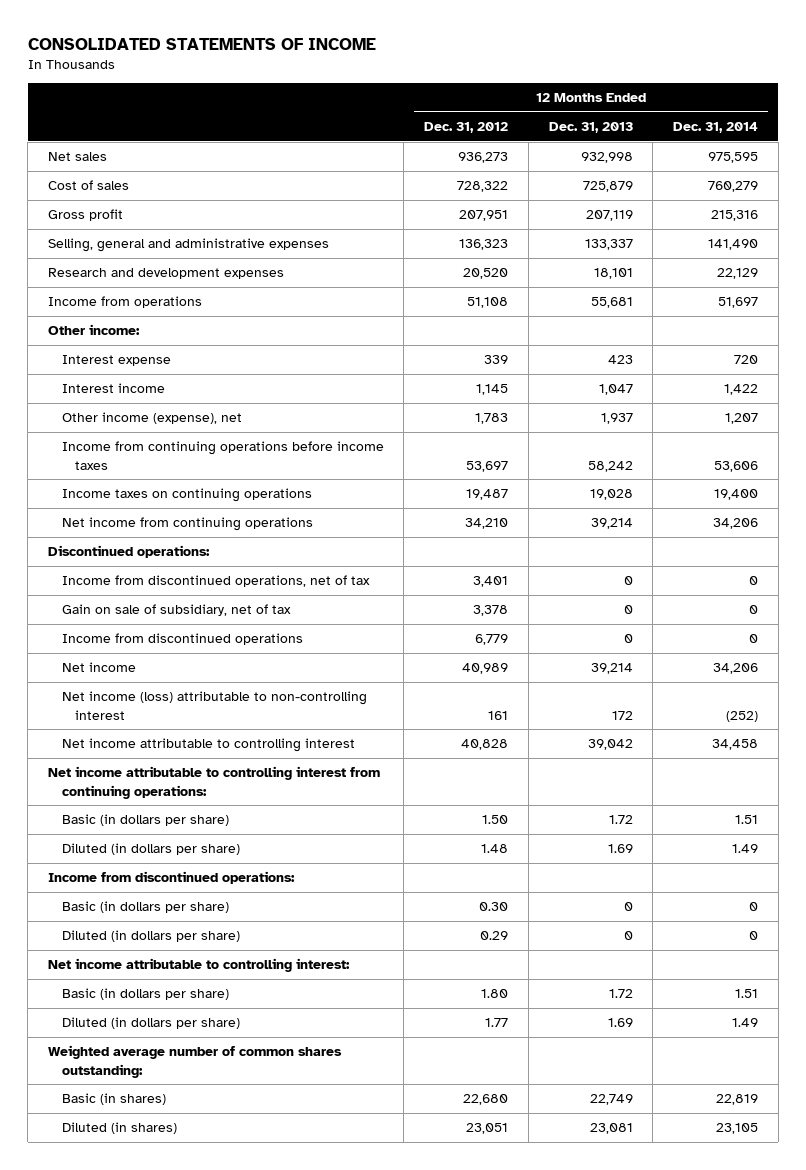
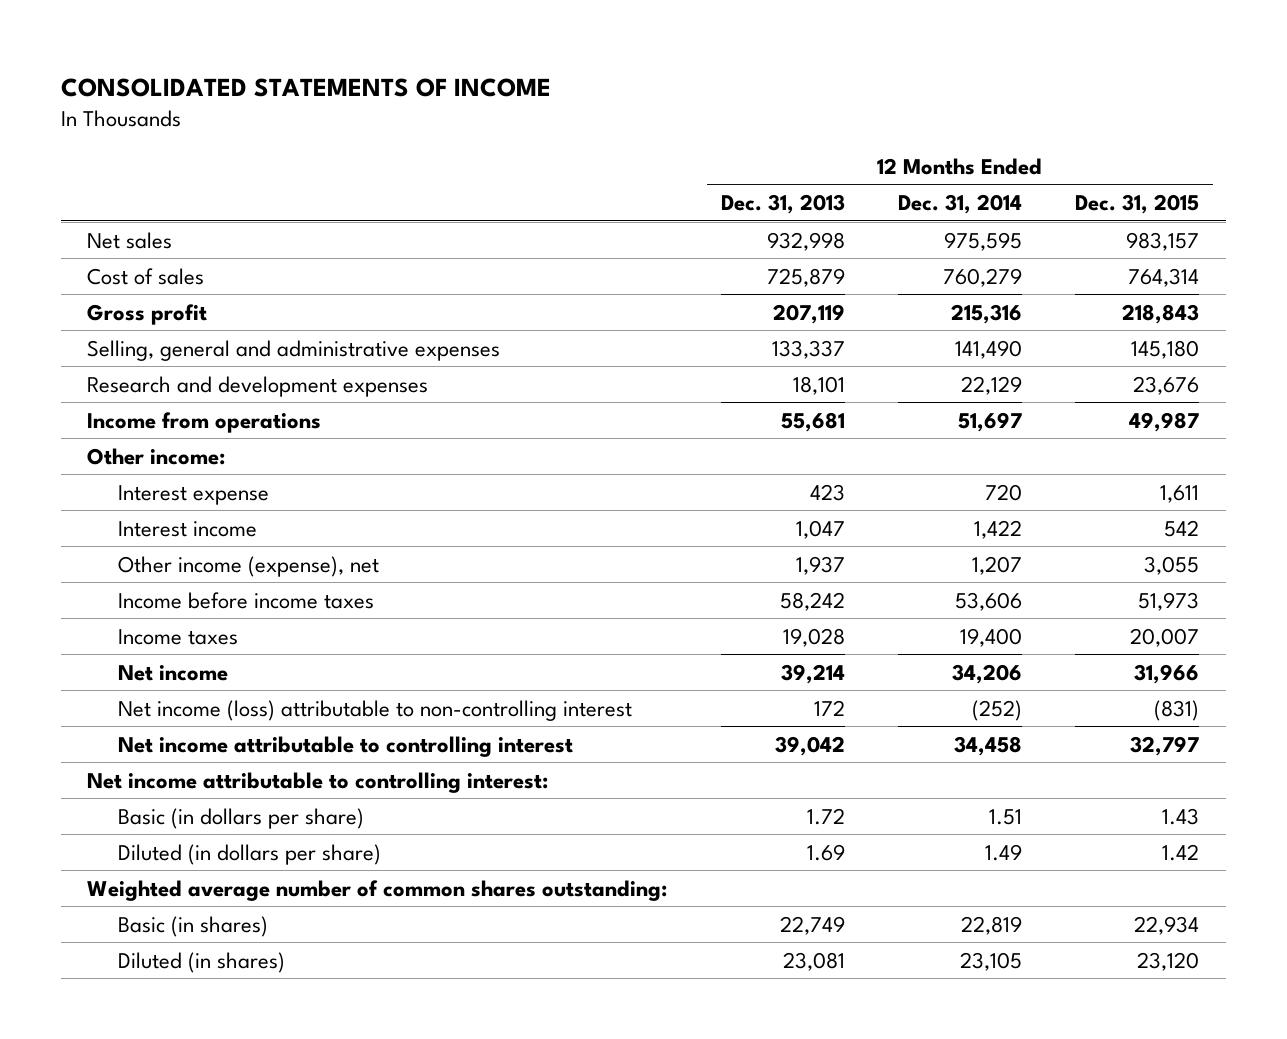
[424,122,509,134] Dec. 31, 2012 -> none
none -> [1075,193,1200,214] Dec. 31, 2015
[61,517,313,532] Net income from continuing operations -> none
[47,545,210,559] Discontinued operations: -> none
[61,575,370,588] Income from discontinued operations, net of tax -> none
[61,604,291,617] Gain on sale of subsidiary, net of tax -> none
[61,633,303,646] Income from discontinued operations -> none
[61,441,384,470] Income from continuing operations before income taxes -> [117,591,374,609] Income before income taxes
[61,488,312,503] Income taxes on continuing operations -> [117,628,238,645] Income taxes
[47,766,380,799] Net income attributable to controlling interest from continuing operations: -> none
[61,814,229,827] Basic (in dollars per share) -> none
[61,843,240,856] Diluted (in dollars per share) -> none
[47,871,295,885] Income from discontinued operations: -> none
[61,901,229,914] Basic (in dollars per share) -> none
[61,930,240,943] Diluted (in dollars per share) -> none

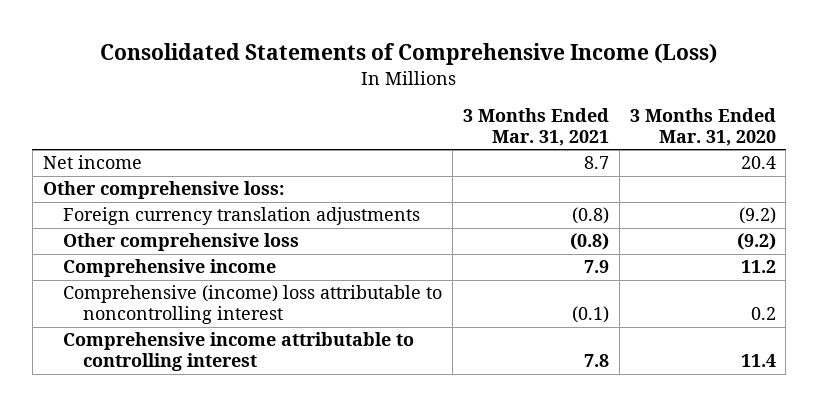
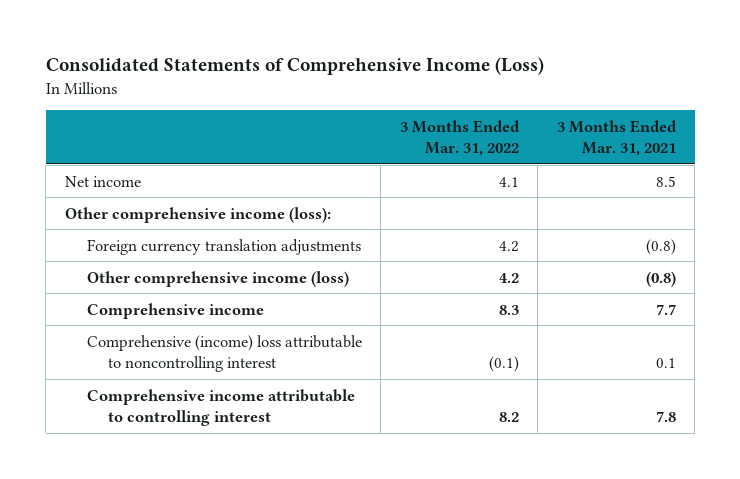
[629,108,776,147] 3 Months Ended Mar. 31, 2020 -> none
none -> [399,119,520,156] 3 Months Ended Mar. 31, 2022
[583,156,609,170] 8.7 -> [655,175,676,187] 8.5
[42,181,284,200] Other comprehensive loss: -> [64,206,331,223] Other comprehensive income (loss):
[62,233,299,252] Other comprehensive loss -> [86,270,349,287] Other comprehensive income (loss)
[583,260,609,274] 7.9 -> [655,303,676,315] 7.7
[571,306,609,324] (0.1) -> [655,357,676,368] 0.1

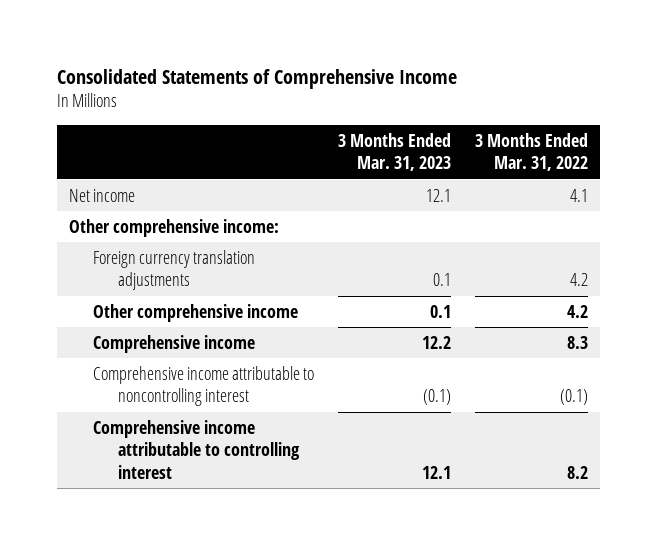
[45,57,544,76] Consolidated Statements of Comprehensive Income (Loss) -> [57,69,458,90] Consolidated Statements of Comprehensive Income
[556,119,677,156] 3 Months Ended Mar. 31, 2021 -> none
none -> [338,132,452,172] 3 Months Ended Mar. 31, 2023
[64,206,331,223] Other comprehensive income (loss): -> [69,218,280,237] Other comprehensive income:
[86,270,349,287] Other comprehensive income (loss) -> [93,303,299,322] Other comprehensive income
[86,334,362,372] Comprehensive (income) loss attributable to noncontrolling interest -> [93,365,315,407] Comprehensive income attributable to noncontrolling interest

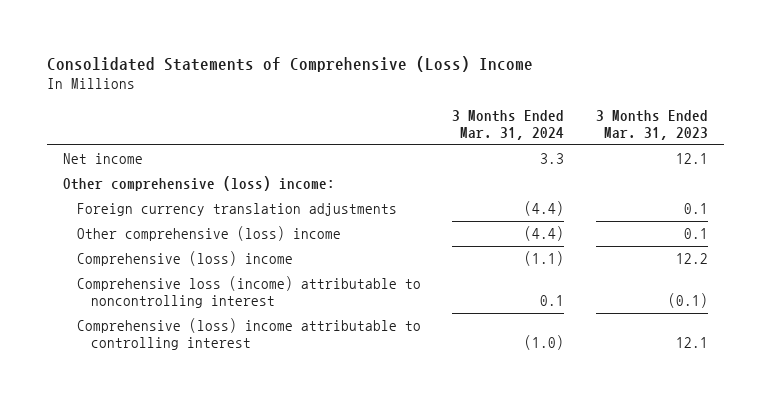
[57,69,458,90] Consolidated Statements of Comprehensive Income -> [46,56,533,73] Consolidated Statements of Comprehensive (Loss) Income
[475,132,589,172] 3 Months Ended Mar. 31, 2022 -> none
none -> [452,109,565,140] 3 Months Ended Mar. 31, 2024
[69,218,280,237] Other comprehensive income: -> [62,176,335,192] Other comprehensive (loss) income:
[93,303,299,322] Other comprehensive income -> [76,226,341,242] Other comprehensive (loss) income
[93,334,256,353] Comprehensive income -> [76,251,293,267] Comprehensive (loss) income
[93,365,315,407] Comprehensive income attributable to noncontrolling interest -> [76,276,421,309] Comprehensive loss (income) attributable to noncontrolling interest
[93,419,300,479] Comprehensive income attributable to controlling interest -> [76,318,421,351] Comprehensive (loss) income attributable to controlling interest

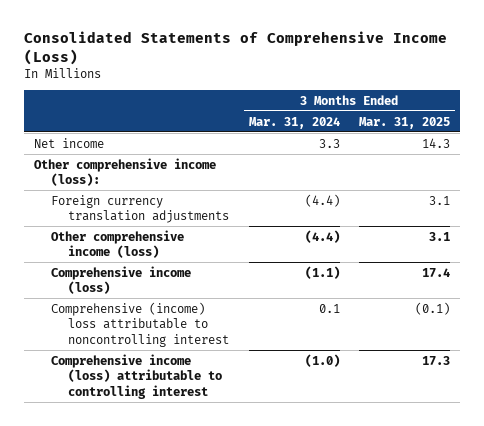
[46,56,533,73] Consolidated Statements of Comprehensive (Loss) Income -> [24,31,448,65] Consolidated Statements of Comprehensive Income (Loss)
[595,109,708,140] 3 Months Ended Mar. 31, 2023 -> none
none -> [358,116,450,129] Mar. 31, 2025
[62,176,335,192] Other comprehensive (loss) income: -> [34,157,217,187] Other comprehensive income (loss):
[76,226,341,242] Other comprehensive (loss) income -> [51,229,185,259] Other comprehensive income (loss)
[76,251,293,267] Comprehensive (loss) income -> [51,265,192,295] Comprehensive income (loss)
[76,276,421,309] Comprehensive loss (income) attributable to noncontrolling interest -> [51,301,230,347] Comprehensive (income) loss attributable to noncontrolling interest
[76,318,421,351] Comprehensive (loss) income attributable to controlling interest -> [51,353,223,399] Comprehensive income (loss) attributable to controlling interest

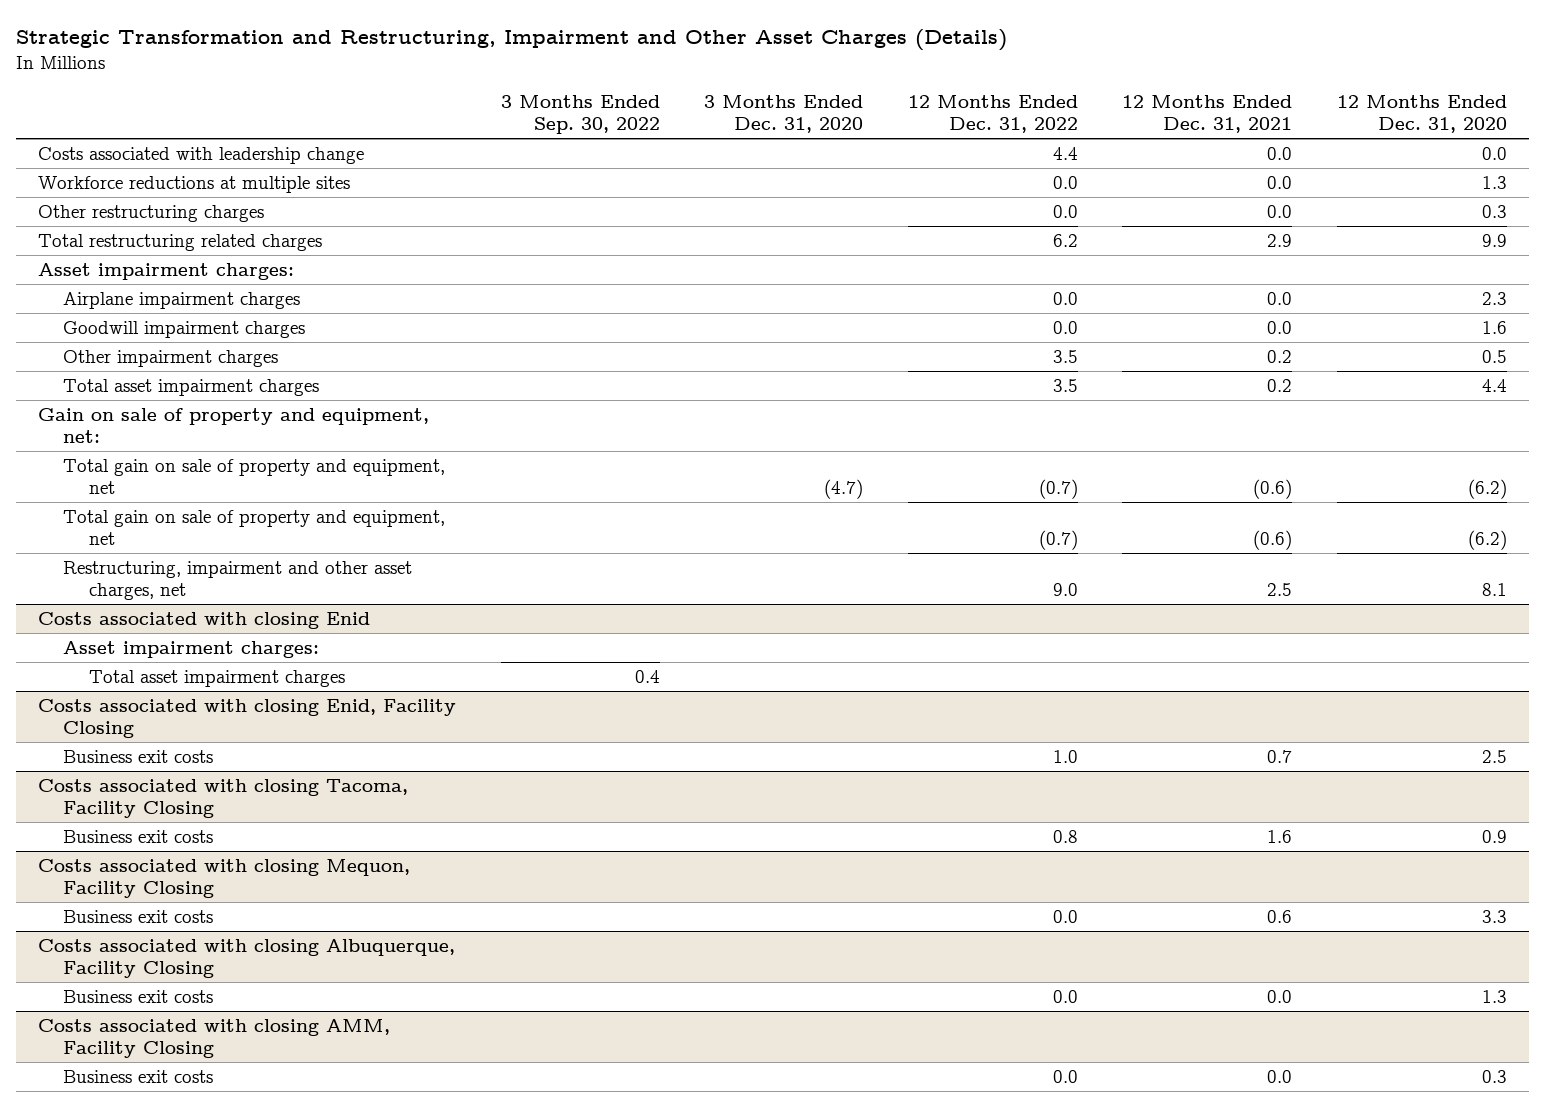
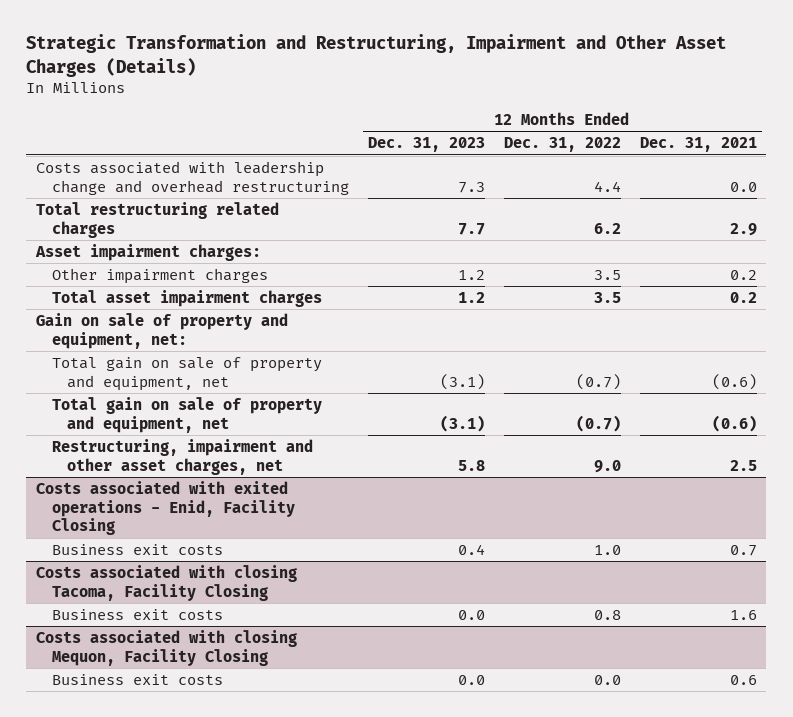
[500,94,660,135] 3 Months Ended Sep. 30, 2022 -> none
[704,94,864,134] 3 Months Ended Dec. 31, 2020 -> none
[1337,94,1508,134] 12 Months Ended Dec. 31, 2020 -> none
none -> [367,137,485,153] Dec. 31, 2023
[37,175,350,193] Workforce reductions at multiple sites -> none
[37,204,264,222] Other restructuring charges -> none
[37,146,364,164] Costs associated with leadership change -> [35,160,349,195] Costs associated with leadership change and overhead restructuring
[63,291,301,309] Airplane impairment charges -> none
[63,320,306,338] Goodwill impairment charges -> none
[37,611,370,629] Costs associated with closing Enid -> none
[63,640,320,658] Asset impairment charges: -> none
[88,669,345,687] Total asset impairment charges -> none
[37,698,456,738] Costs associated with closing Enid, Facility Closing -> [35,480,295,536] Costs associated with exited operations - Enid, Facility Closing
[37,938,455,978] Costs associated with closing Albuquerque, Facility Closing -> none
[63,989,214,1003] Business exit costs -> none
[37,1018,390,1058] Costs associated with closing AMM, Facility Closing -> none
[63,1069,214,1083] Business exit costs -> none

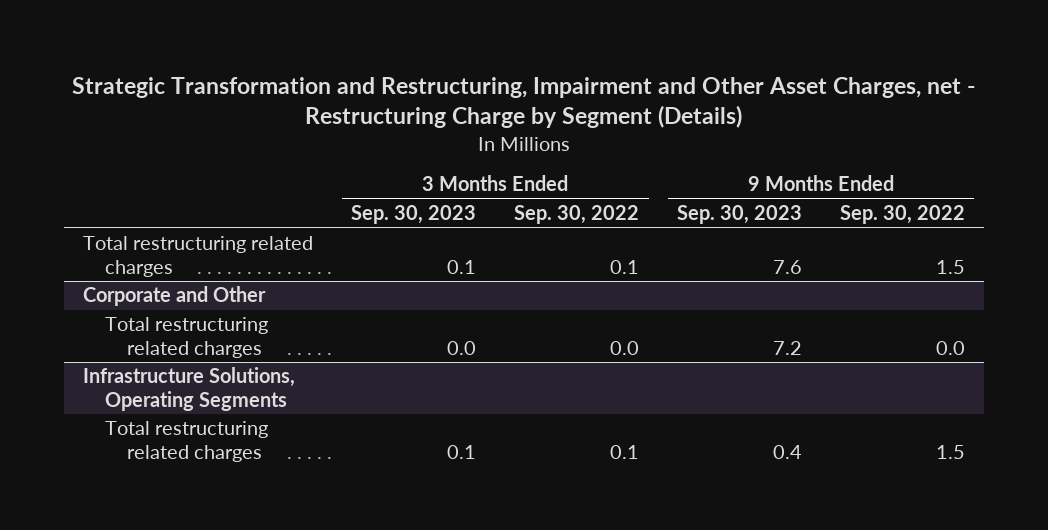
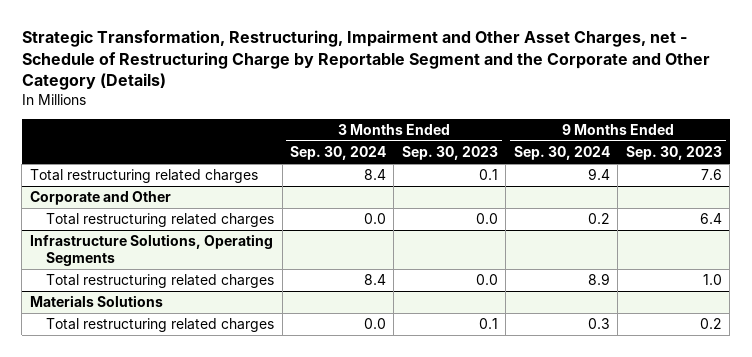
[72,77,977,129] Strategic Transformation and Restructuring, Impairment and Other Asset Charges, net - Restructuring Charge by Segment (Details) -> [21,30,710,91] Strategic Transformation, Restructuring, Impairment and Other Asset Charges, net - Schedule of Restructuring Charge by Reportable Segment and the Corporate and Other Category (Details)
[514,205,640,225] Sep. 30, 2022 -> none
[839,205,965,225] Sep. 30, 2022 -> none
none -> [290,146,387,161] Sep. 30, 2024
none -> [513,146,610,161] Sep. 30, 2024
[773,340,803,355] 7.2 -> [699,213,722,225] 6.4
[447,444,477,459] 0.1 -> [475,274,498,286] 0.0
[773,444,803,459] 0.4 -> [702,274,722,286] 1.0
none -> [29,295,163,308] Materials Solutions
none -> [46,318,275,333] Total restructuring related charges

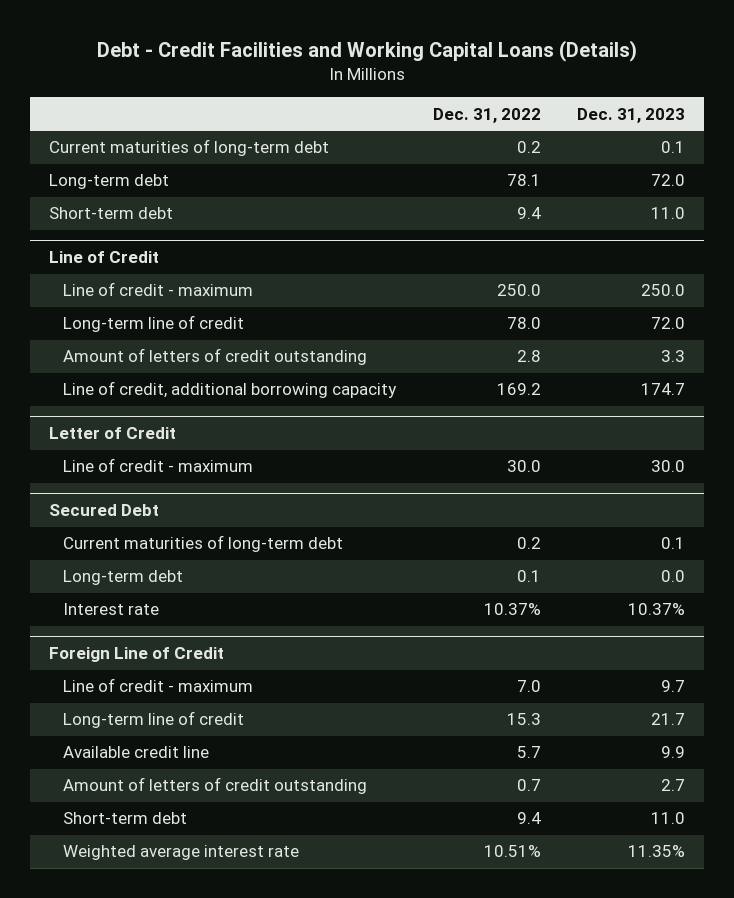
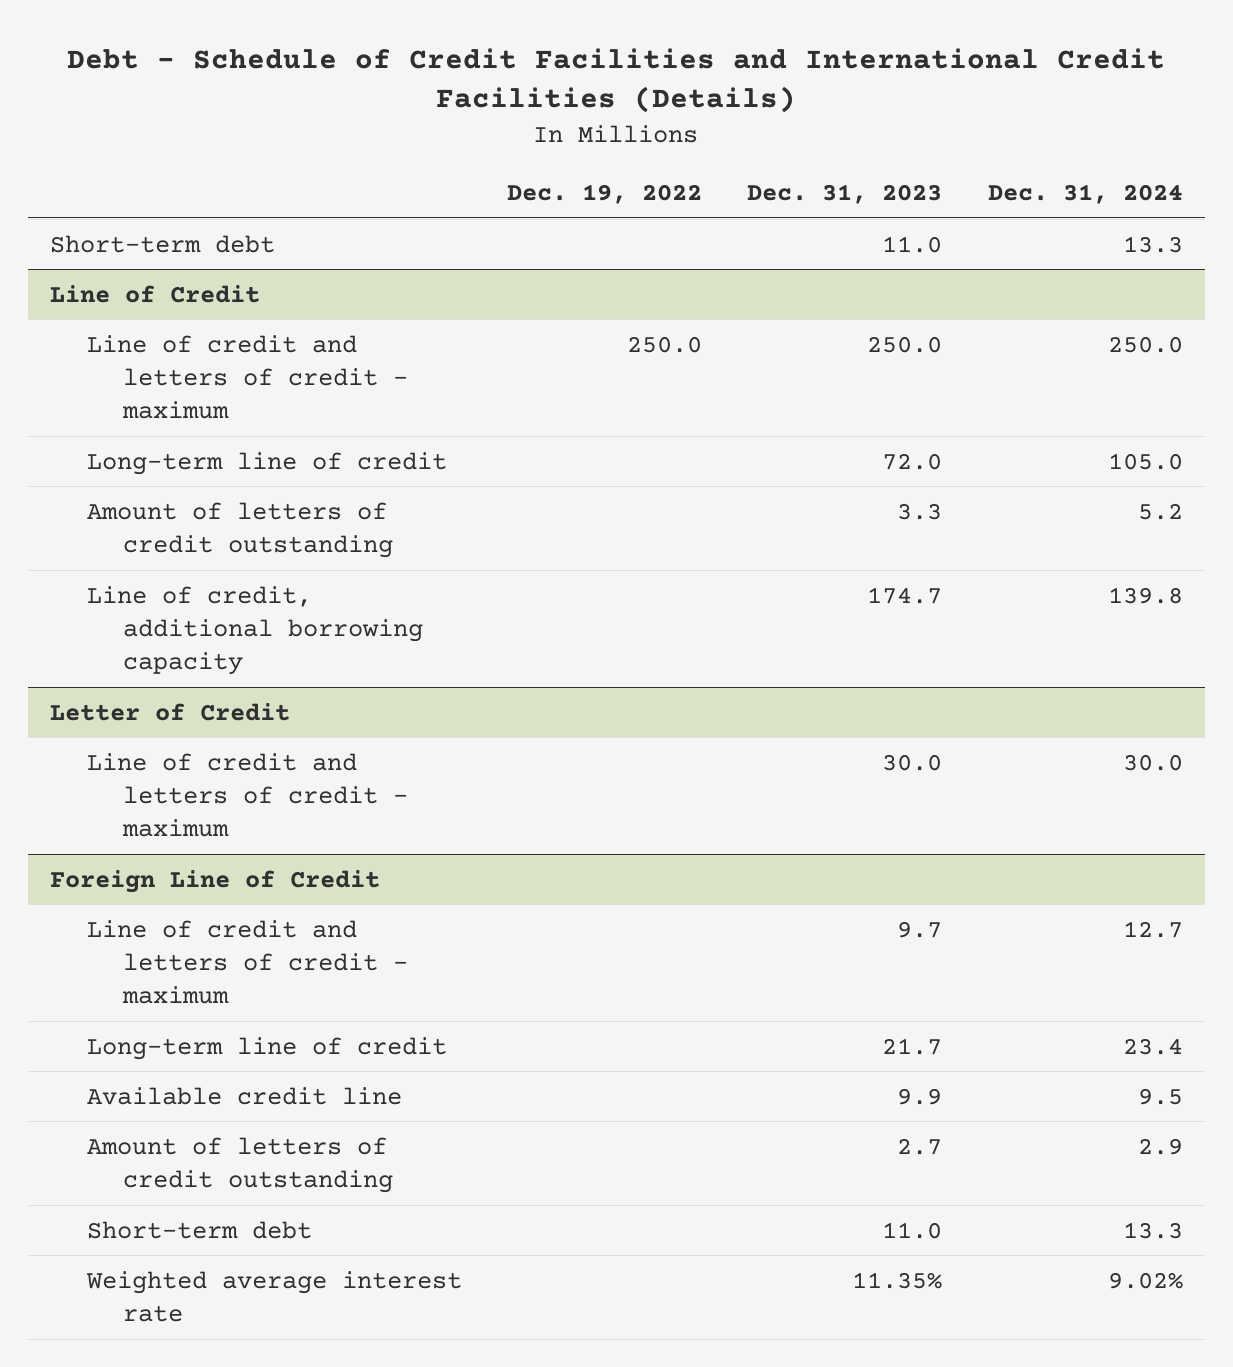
[97,39,638,62] Debt - Credit Facilities and Working Capital Loans (Details) -> [67,47,1166,114] Debt - Schedule of Credit Facilities and International Credit Facilities (Details)
[432,107,541,123] Dec. 31, 2022 -> none
none -> [506,184,702,205] Dec. 19, 2022
none -> [987,184,1183,205] Dec. 31, 2024
[48,139,329,157] Current maturities of long-term debt -> none
[48,174,169,190] Long-term debt -> none
[62,282,253,297] Line of credit - maximum -> [86,334,409,420] Line of credit and letters of credit - maximum
[48,504,159,517] Secured Debt -> none
[62,535,343,553] Current maturities of long-term debt -> none
[62,570,183,586] Long-term debt -> none
[62,603,159,616] Interest rate -> none
[62,458,253,473] Line of credit - maximum -> [86,752,409,838] Line of credit and letters of credit - maximum
[62,678,253,693] Line of credit - maximum -> [86,919,409,1005] Line of credit and letters of credit - maximum

